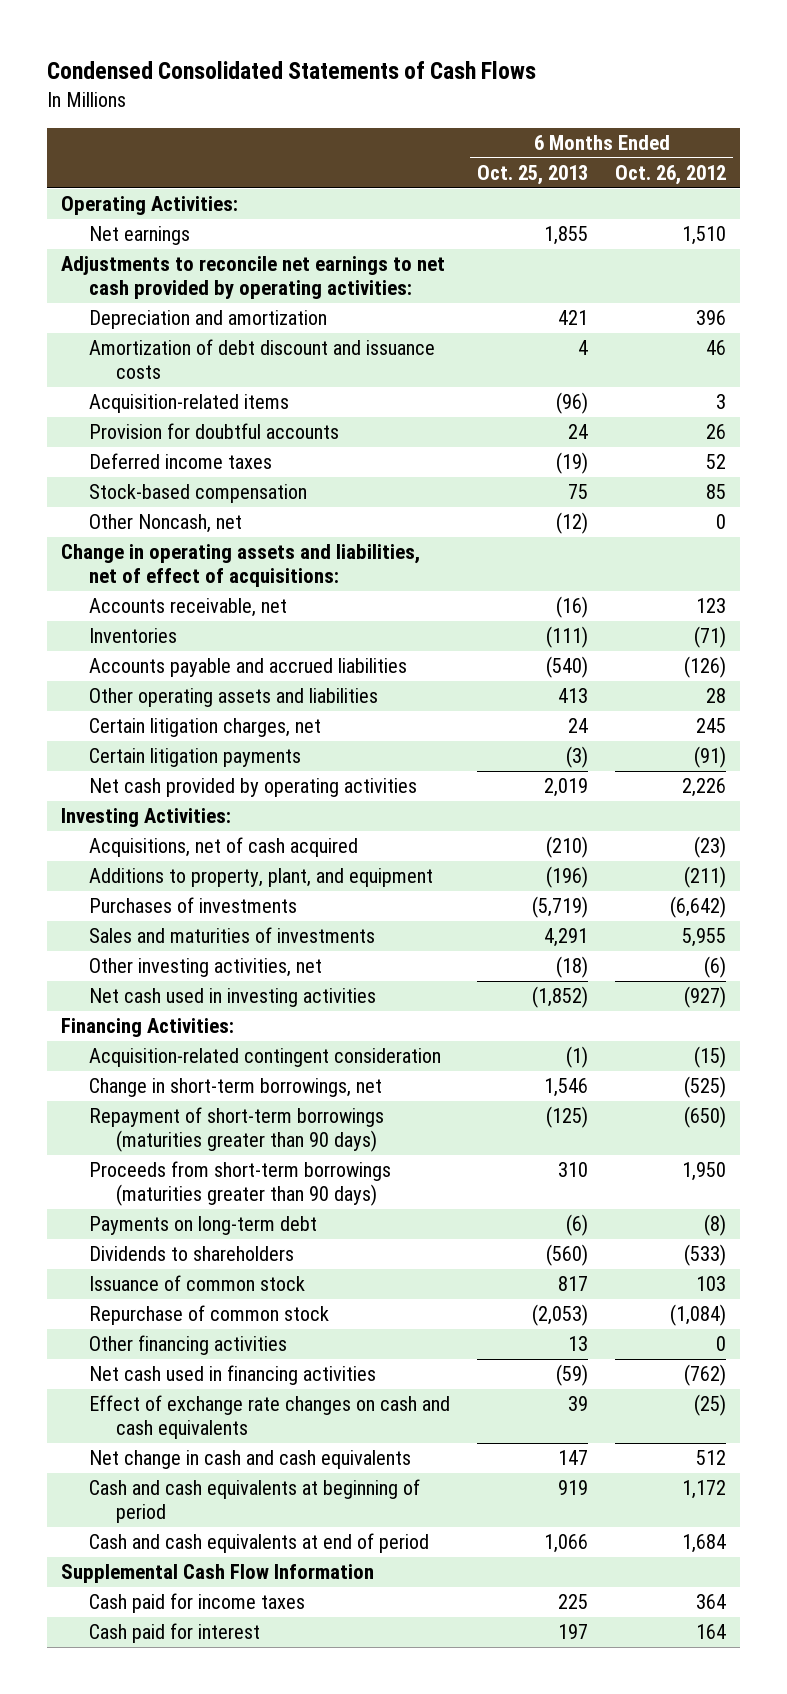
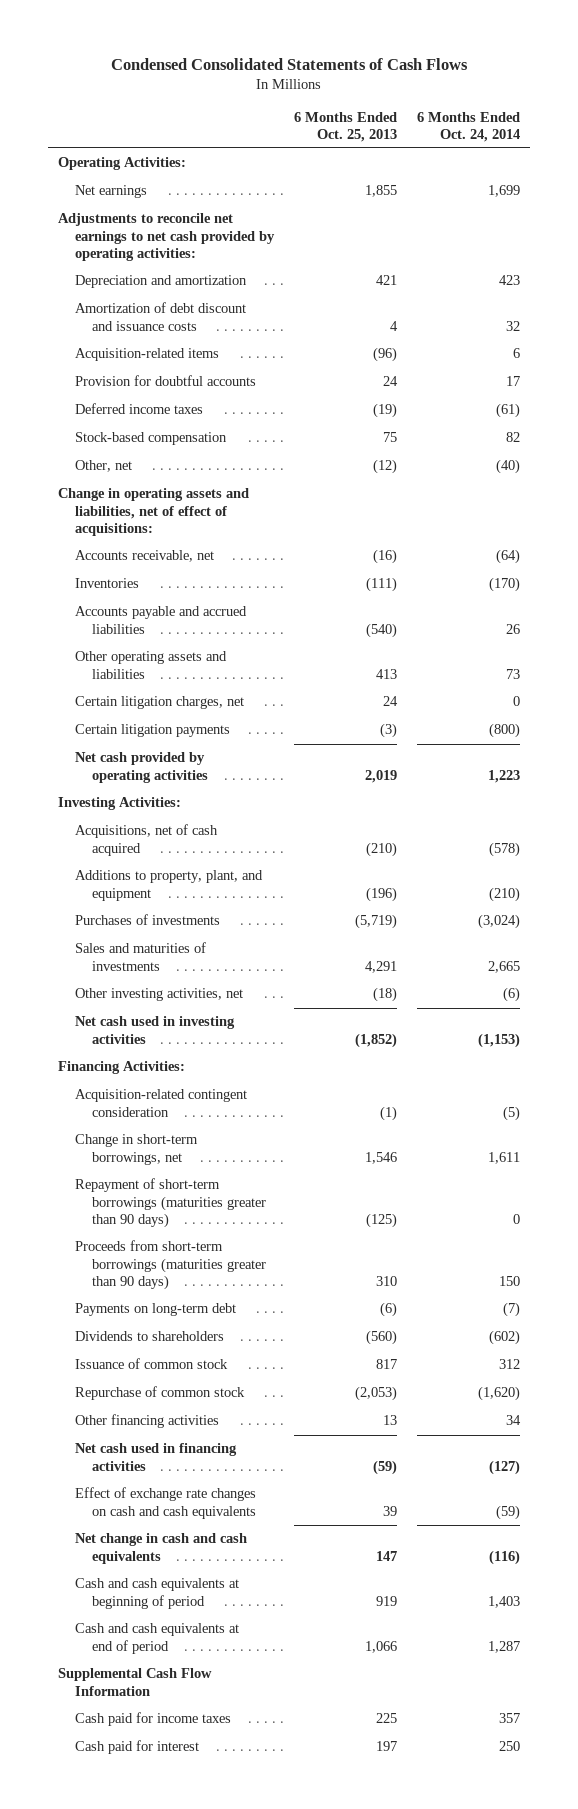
[615,164,727,185] Oct. 26, 2012 -> none
none -> [417,111,521,142] 6 Months Ended Oct. 24, 2014
[88,514,242,534] Other Noncash, net -> [74,460,132,473] Other, net

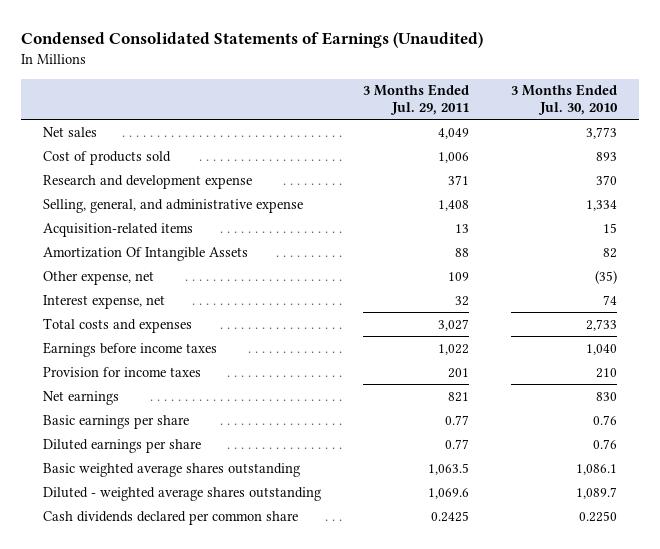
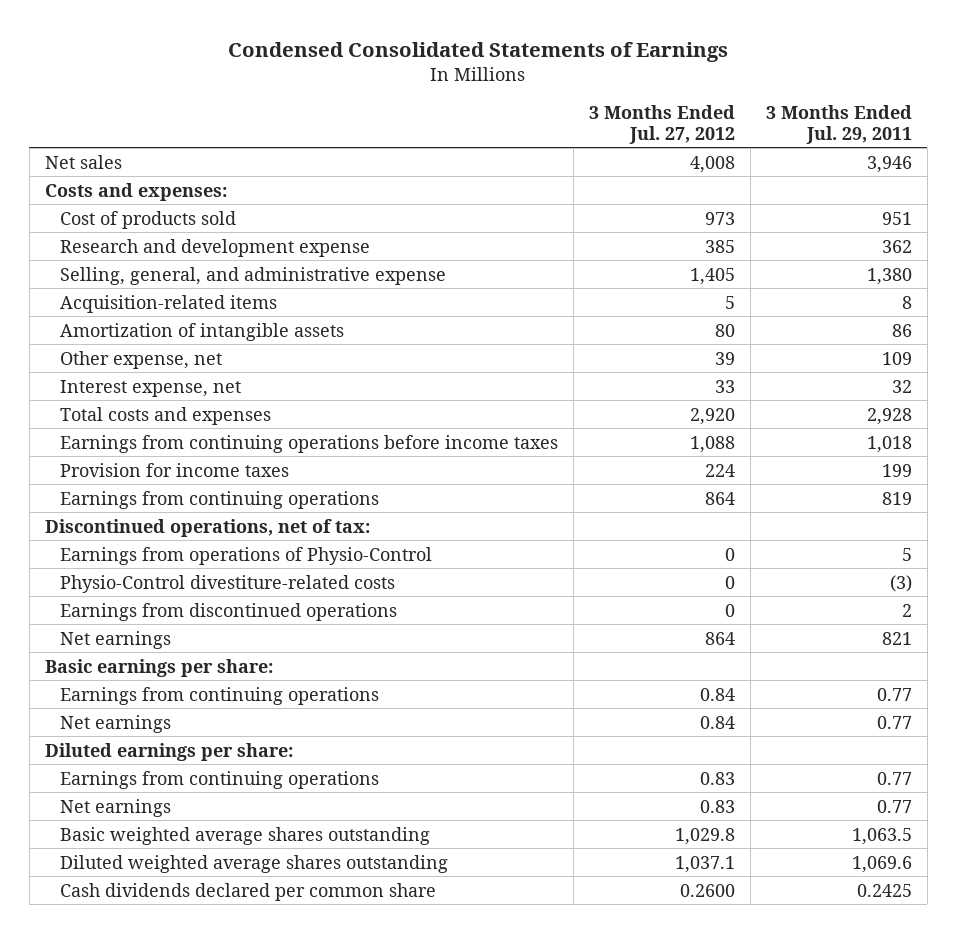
[21,32,484,49] Condensed Consolidated Statements of Earnings (Unaudited) -> [228,41,729,62] Condensed Consolidated Statements of Earnings
[511,84,619,116] 3 Months Ended Jul. 30, 2010 -> none
none -> [588,105,735,144] 3 Months Ended Jul. 27, 2012
[438,127,470,139] 4,049 -> [866,155,912,173] 3,946
none -> [44,182,227,201] Costs and expenses:
[438,151,470,163] 1,006 -> [881,211,912,225] 951
[448,174,470,185] 371 -> [881,239,912,253] 362
[438,199,470,211] 1,408 -> [866,267,912,285] 1,380
[455,223,470,233] 13 -> [901,295,912,309] 8
[42,246,248,261] Amortization Of Intangible Assets -> [59,322,344,341] Amortization of intangible assets
[455,247,470,257] 88 -> [891,323,912,337] 86
[438,318,470,331] 3,027 -> [866,407,912,425] 2,928
[42,341,217,357] Earnings before income taxes -> [59,434,558,453] Earnings from continuing operations before income taxes
[438,343,470,355] 1,022 -> [866,435,912,453] 1,018
[448,367,470,378] 201 -> [881,463,912,477] 199
none -> [59,490,379,509] Earnings from continuing operations
none -> [44,518,370,537] Discontinued operations, net of tax:
none -> [59,546,432,565] Earnings from operations of Physio-Control
none -> [59,574,395,593] Physio-Control divestiture-related costs
none -> [59,602,397,621] Earnings from discontinued operations
none -> [44,658,273,677] Basic earnings per share:
none -> [59,686,379,705] Earnings from continuing operations
[42,414,189,429] Basic earnings per share -> [59,714,171,733] Net earnings
none -> [44,742,293,761] Diluted earnings per share:
none -> [59,770,379,789] Earnings from continuing operations
[42,438,201,453] Diluted earnings per share -> [59,798,171,817] Net earnings
[42,486,321,501] Diluted - weighted average shares outstanding -> [59,854,448,873] Diluted weighted average shares outstanding

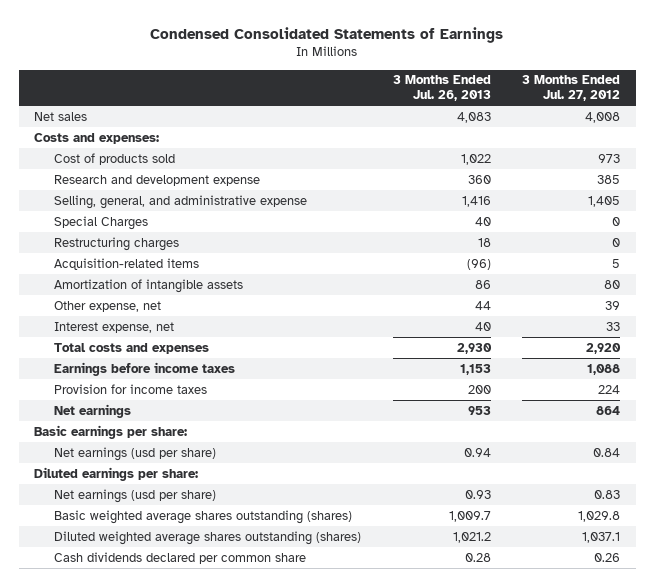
[765,105,912,144] 3 Months Ended Jul. 29, 2011 -> none
none -> [392,75,491,102] 3 Months Ended Jul. 26, 2013
none -> [54,215,149,230] Special Charges
none -> [54,236,180,251] Restructuring charges
[59,434,558,453] Earnings from continuing operations before income taxes -> [54,361,236,376] Earnings before income taxes
[59,490,379,509] Earnings from continuing operations -> none
[44,518,370,537] Discontinued operations, net of tax: -> none
[59,546,432,565] Earnings from operations of Physio-Control -> none
[59,574,395,593] Physio-Control divestiture-related costs -> none
[59,602,397,621] Earnings from discontinued operations -> none
[59,686,379,705] Earnings from continuing operations -> none
[59,714,171,733] Net earnings -> [54,446,217,461] Net earnings (usd per share)
[59,770,379,789] Earnings from continuing operations -> none
[59,798,171,817] Net earnings -> [54,488,217,503] Net earnings (usd per share)
[59,826,430,845] Basic weighted average shares outstanding -> [54,509,353,524] Basic weighted average shares outstanding (shares)
[59,854,448,873] Diluted weighted average shares outstanding -> [54,530,362,545] Diluted weighted average shares outstanding (shares)
[679,883,735,897] 0.2600 -> [594,552,621,562] 0.26

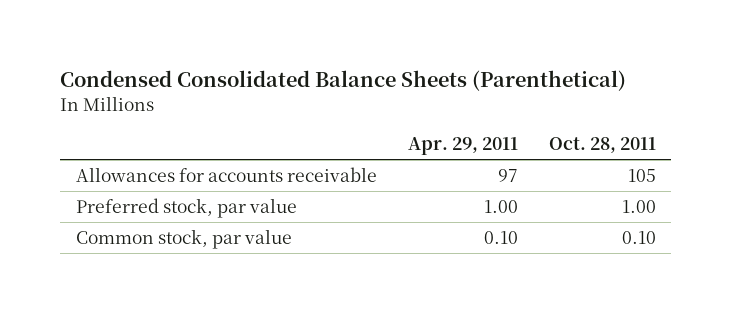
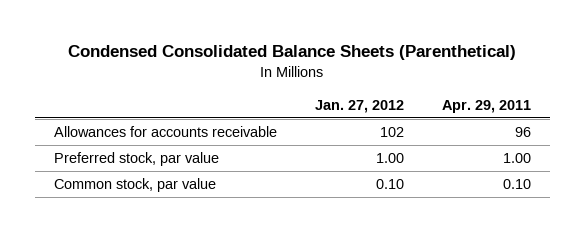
[548,137,656,154] Oct. 28, 2011 -> none
none -> [314,99,404,113] Jan. 27, 2012
[497,168,518,182] 97 -> [514,127,531,138] 96

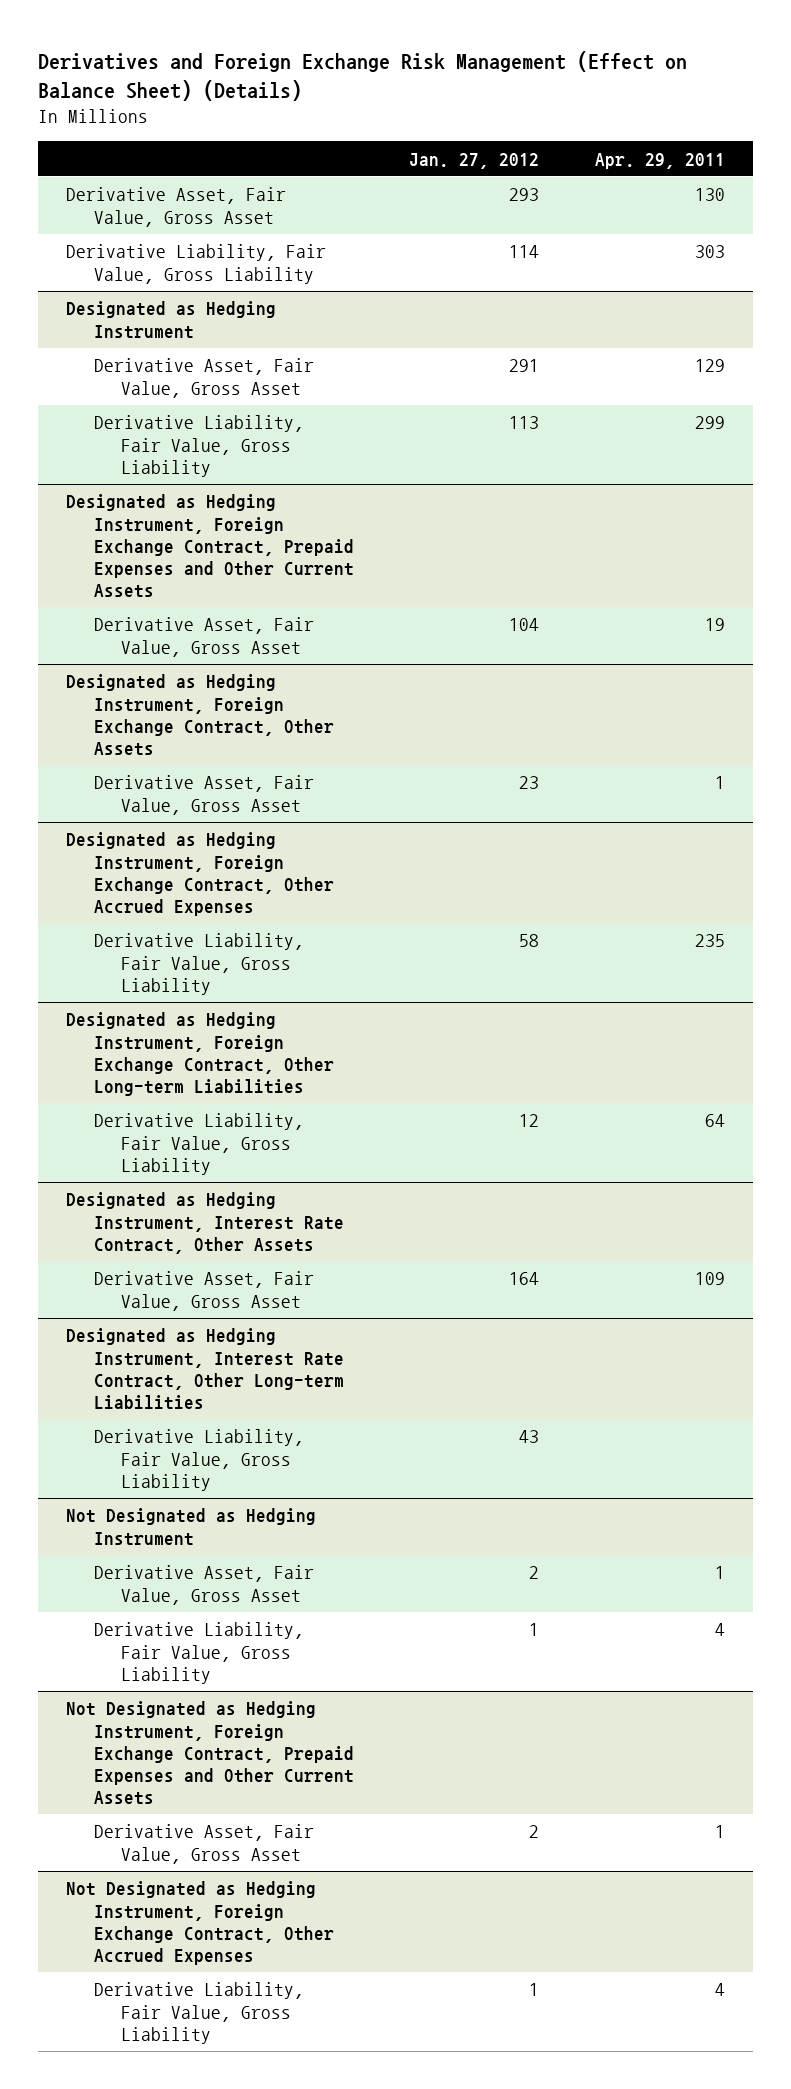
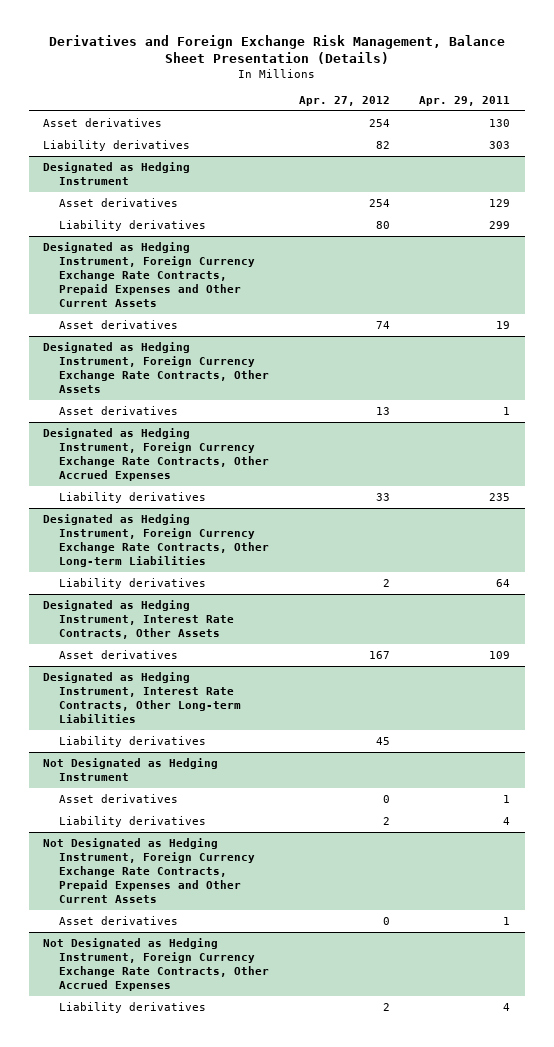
[38,50,688,101] Derivatives and Foreign Exchange Risk Management (Effect on Balance Sheet) (Details) -> [48,34,505,64] Derivatives and Foreign Exchange Risk Management, Balance Sheet Presentation (Details)
[409,152,540,169] Jan. 27, 2012 -> none
none -> [298,96,390,107] Apr. 27, 2012
[66,187,287,227] Derivative Asset, Fair Value, Gross Asset -> [43,118,163,128] Asset derivatives
[66,244,327,284] Derivative Liability, Fair Value, Gross Liability -> [43,140,191,152] Liability derivatives
[93,358,314,398] Derivative Asset, Fair Value, Gross Asset -> [58,198,178,208] Asset derivatives
[93,415,304,477] Derivative Liability, Fair Value, Gross Liability -> [58,220,206,232] Liability derivatives
[66,494,354,599] Designated as Hedging Instrument, Foreign Exchange Contract, Prepaid Expenses and Other Current Assets -> [43,242,255,307] Designated as Hedging Instrument, Foreign Currency Exchange Rate Contracts, Prepaid Expenses and Other Current Assets
[93,617,314,657] Derivative Asset, Fair Value, Gross Asset -> [58,320,178,330] Asset derivatives
[66,674,334,756] Designated as Hedging Instrument, Foreign Exchange Contract, Other Assets -> [43,342,269,393] Designated as Hedging Instrument, Foreign Currency Exchange Rate Contracts, Other Assets
[93,775,314,815] Derivative Asset, Fair Value, Gross Asset -> [58,406,178,416] Asset derivatives
[66,832,334,916] Designated as Hedging Instrument, Foreign Exchange Contract, Other Accrued Expenses -> [43,428,269,481] Designated as Hedging Instrument, Foreign Currency Exchange Rate Contracts, Other Accrued Expenses
[93,933,304,995] Derivative Liability, Fair Value, Gross Liability -> [58,492,206,504] Liability derivatives
[66,1012,334,1096] Designated as Hedging Instrument, Foreign Exchange Contract, Other Long-term Liabilities -> [43,514,269,567] Designated as Hedging Instrument, Foreign Currency Exchange Rate Contracts, Other Long-term Liabilities
[93,1113,304,1175] Derivative Liability, Fair Value, Gross Liability -> [58,578,206,590] Liability derivatives
[66,1192,344,1254] Designated as Hedging Instrument, Interest Rate Contract, Other Assets -> [43,600,234,639] Designated as Hedging Instrument, Interest Rate Contracts, Other Assets
[93,1271,314,1311] Derivative Asset, Fair Value, Gross Asset -> [58,650,178,660] Asset derivatives
[66,1328,344,1410] Designated as Hedging Instrument, Interest Rate Contract, Other Long-term Liabilities -> [43,672,241,723] Designated as Hedging Instrument, Interest Rate Contracts, Other Long-term Liabilities
[93,1429,304,1491] Derivative Liability, Fair Value, Gross Liability -> [58,736,206,748] Liability derivatives
[93,1565,314,1605] Derivative Asset, Fair Value, Gross Asset -> [58,794,178,804] Asset derivatives
[93,1622,304,1684] Derivative Liability, Fair Value, Gross Liability -> [58,816,206,828] Liability derivatives
[66,1701,354,1806] Not Designated as Hedging Instrument, Foreign Exchange Contract, Prepaid Expenses and Other Current Assets -> [43,838,255,903] Not Designated as Hedging Instrument, Foreign Currency Exchange Rate Contracts, Prepaid Expenses and Other Current Assets
[93,1824,314,1864] Derivative Asset, Fair Value, Gross Asset -> [58,916,178,926] Asset derivatives
[66,1881,334,1965] Not Designated as Hedging Instrument, Foreign Exchange Contract, Other Accrued Expenses -> [43,938,269,991] Not Designated as Hedging Instrument, Foreign Currency Exchange Rate Contracts, Other Accrued Expenses
[93,1982,304,2044] Derivative Liability, Fair Value, Gross Liability -> [58,1002,206,1014] Liability derivatives

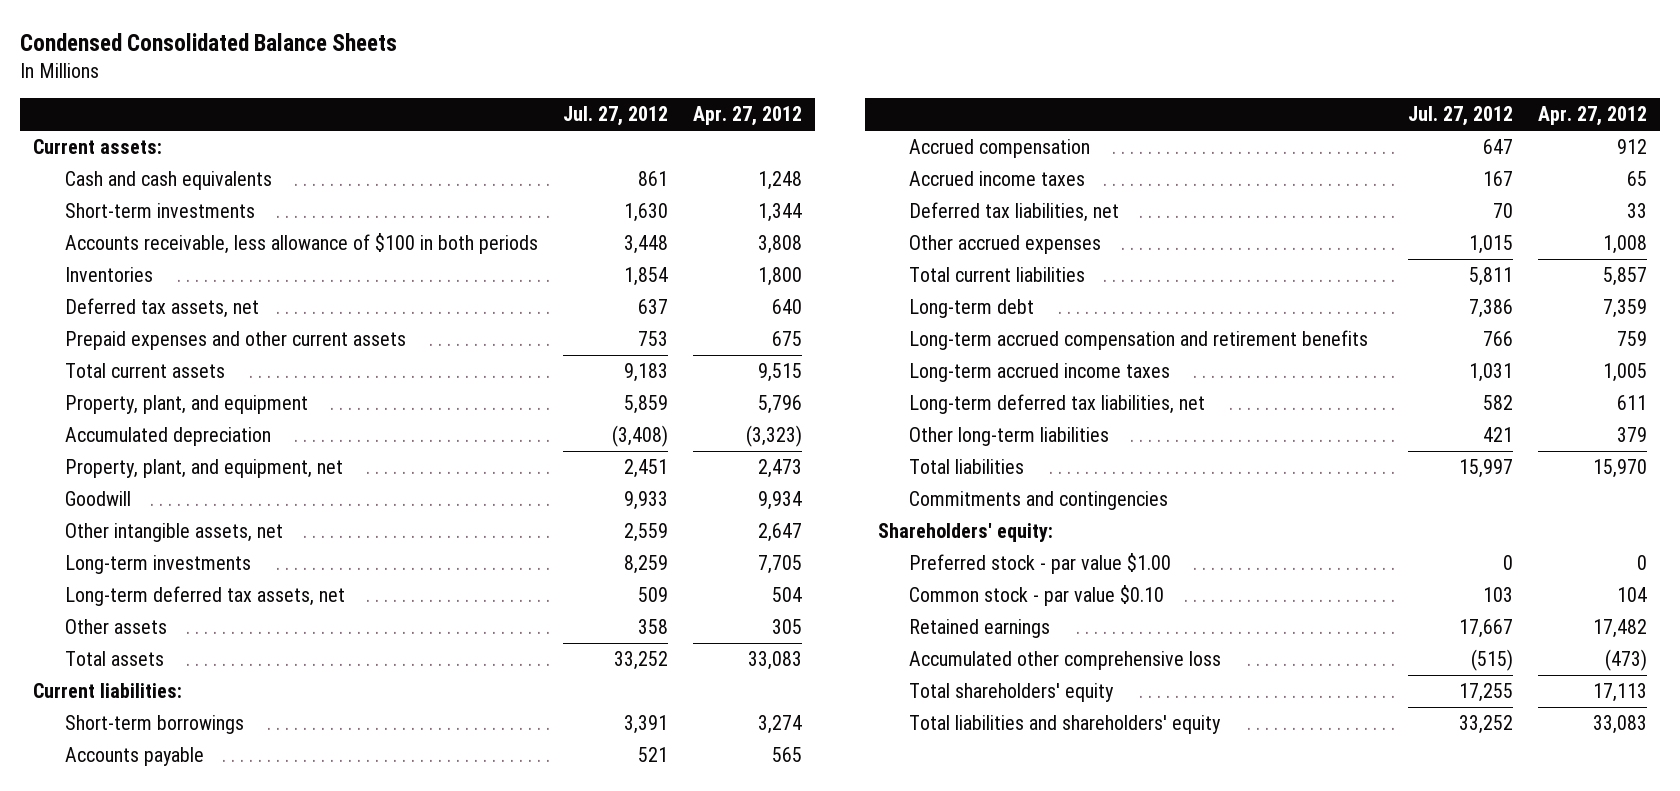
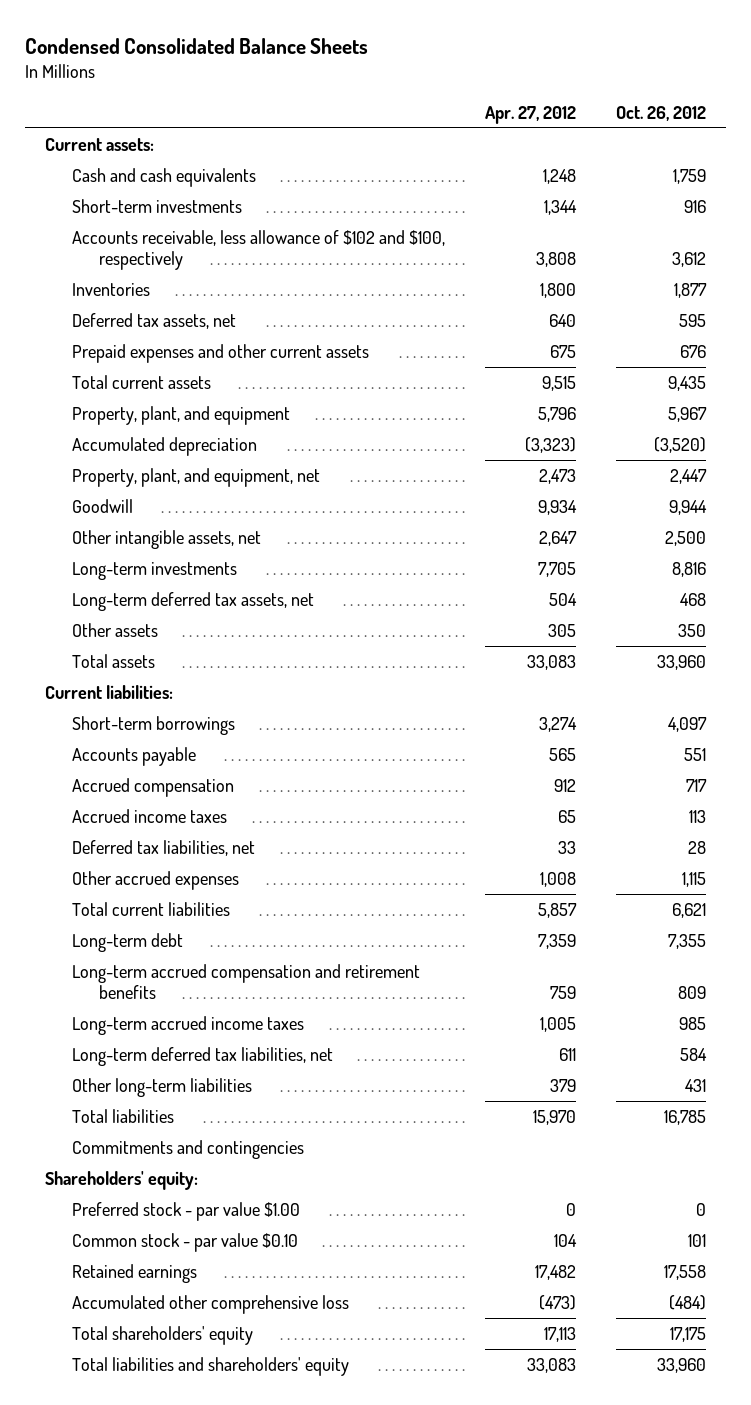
[562,106,668,127] Jul. 27, 2012 -> none
none -> [615,105,706,121] Oct. 26, 2012
[64,233,538,255] Accounts receivable, less allowance of $100 in both periods -> [72,230,446,271] Accounts receivable, less allowance of $102 and $100, respectively

